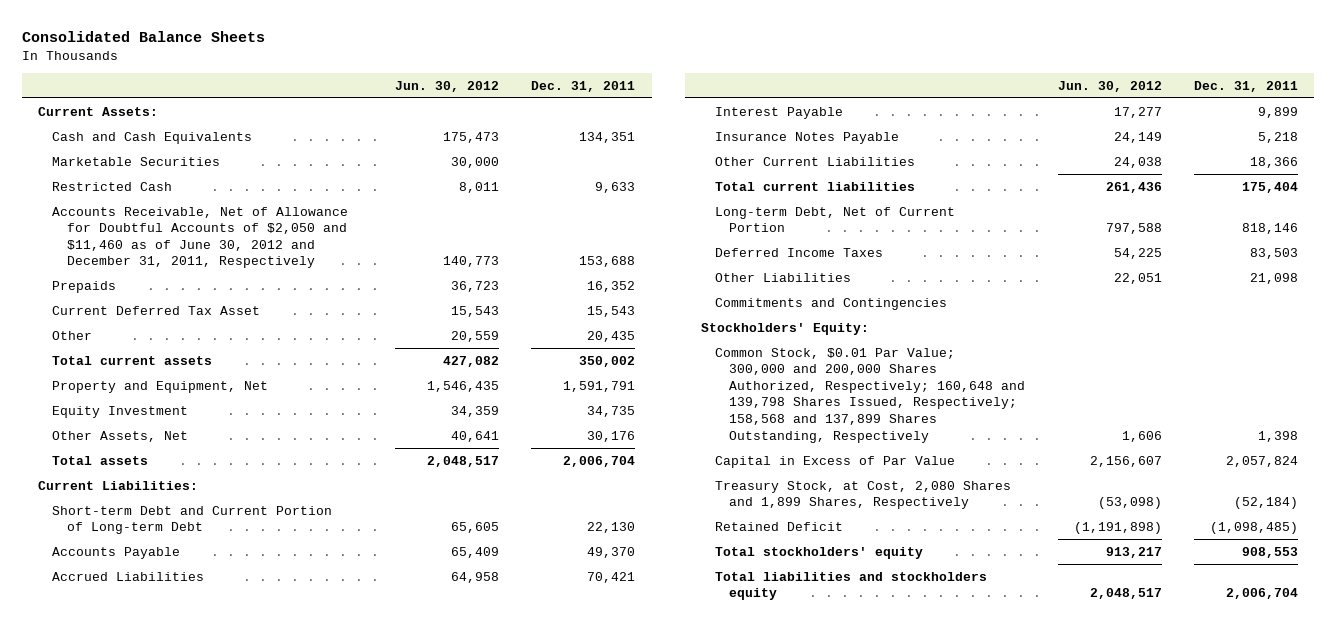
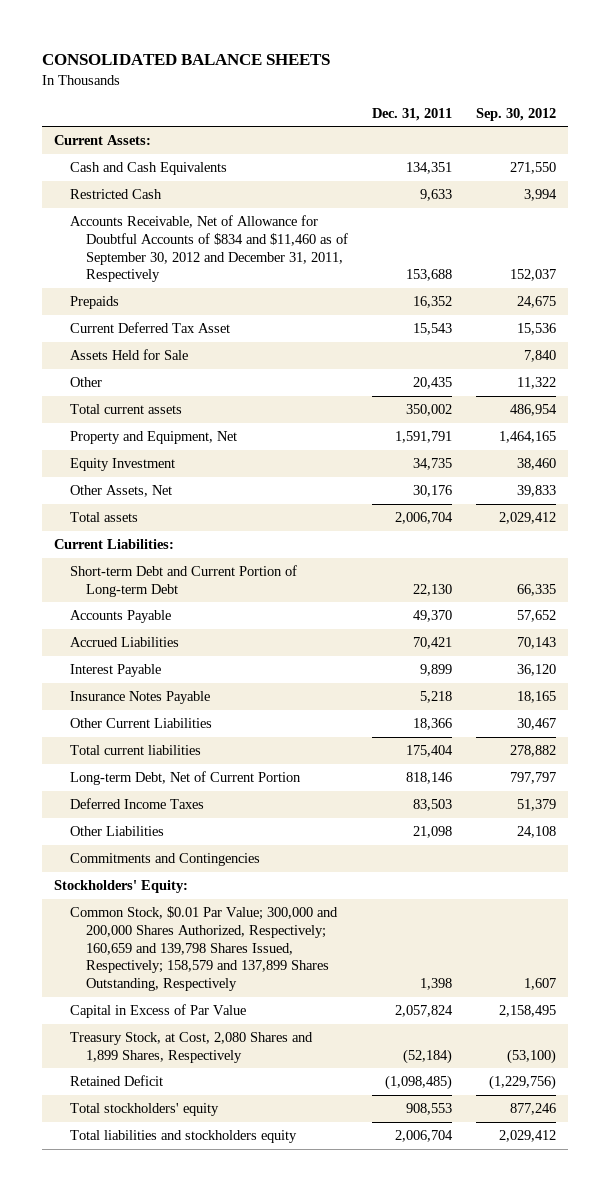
[21,31,265,43] Consolidated Balance Sheets -> [42,54,331,66] CONSOLIDATED BALANCE SHEETS
[395,80,500,92] Jun. 30, 2012 -> none
none -> [476,107,557,121] Sep. 30, 2012
[52,156,221,166] Marketable Securities -> none
[52,206,349,269] Accounts Receivable, Net of Allowance for Doubtful Accounts of $2,050 and $11,460 as of June 30, 2012 and December 31, 2011, Respectively -> [70,215,348,283] Accounts Receivable, Net of Allowance for Doubtful Accounts of $834 and $11,460 as of September 30, 2012 and December 31, 2011, Respectively
none -> [70,349,189,361] Assets Held for Sale
[714,347,1026,443] Common Stock, $0.01 Par Value; 300,000 and 200,000 Shares Authorized, Respectively; 160,648 and 139,798 Shares Issued, Respectively; 158,568 and 137,899 Shares Outstanding, Respectively -> [70,906,339,992] Common Stock, $0.01 Par Value; 300,000 and 200,000 Shares Authorized, Respectively; 160,659 and 139,798 Shares Issued, Respectively; 158,579 and 137,899 Shares Outstanding, Respectively

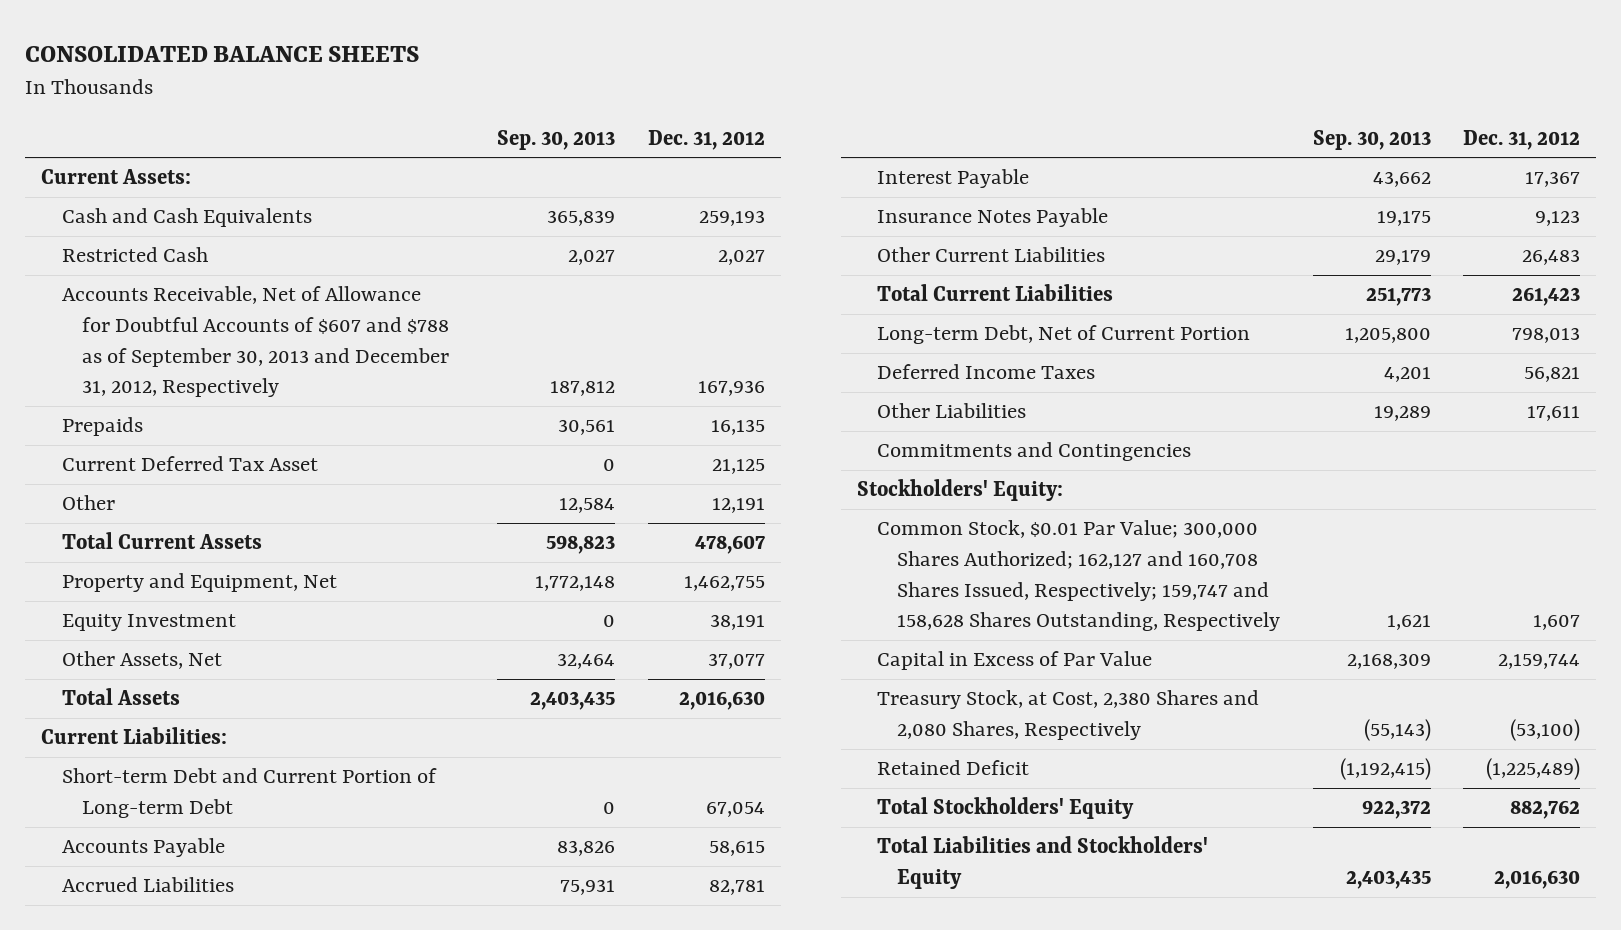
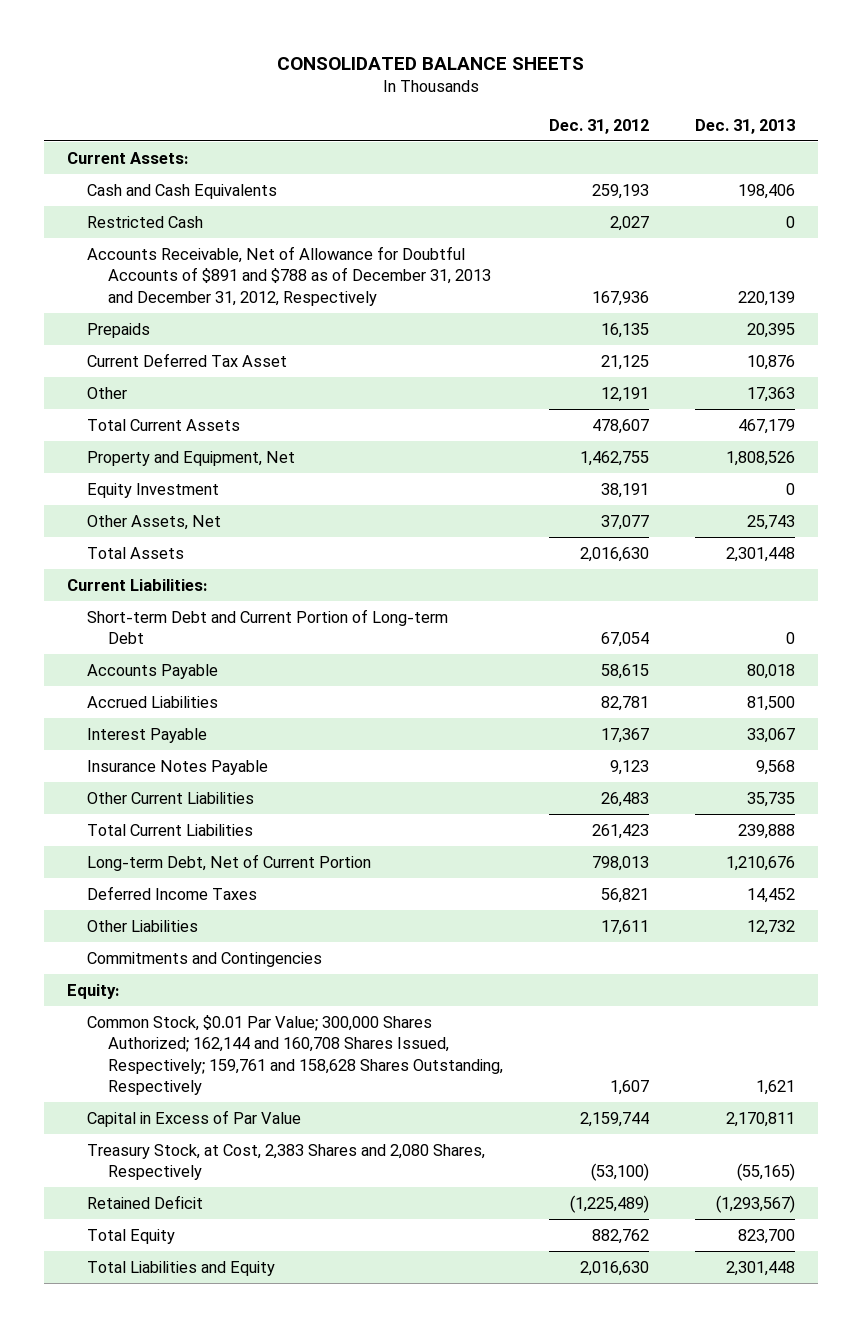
[497,129,616,150] Sep. 30, 2013 -> none
none -> [694,118,795,134] Dec. 31, 2013
[61,286,449,398] Accounts Receivable, Net of Allowance for Doubtful Accounts of $607 and $788 as of September 30, 2013 and December 31, 2012, Respectively -> [87,245,492,306] Accounts Receivable, Net of Allowance for Doubtful Accounts of $891 and $788 as of December 31, 2013 and December 31, 2012, Respectively
[856,479,1063,502] Stockholders' Equity: -> [66,983,119,999] Equity:
[876,520,1281,632] Common Stock, $0.01 Par Value; 300,000 Shares Authorized; 162,127 and 160,708 Shares Issued, Respectively; 159,747 and 158,628 Shares Outstanding, Respectively -> [87,1014,504,1096] Common Stock, $0.01 Par Value; 300,000 Shares Authorized; 162,144 and 160,708 Shares Issued, Respectively; 159,761 and 158,628 Shares Outstanding, Respectively
[876,690,1259,741] Treasury Stock, at Cost, 2,380 Shares and 2,080 Shares, Respectively -> [87,1143,486,1181] Treasury Stock, at Cost, 2,383 Shares and 2,080 Shares, Respectively
[876,797,1134,820] Total Stockholders' Equity -> [87,1228,176,1244] Total Equity
[876,836,1208,890] Total Liabilities and Stockholders' Equity -> [87,1260,276,1276] Total Liabilities and Equity

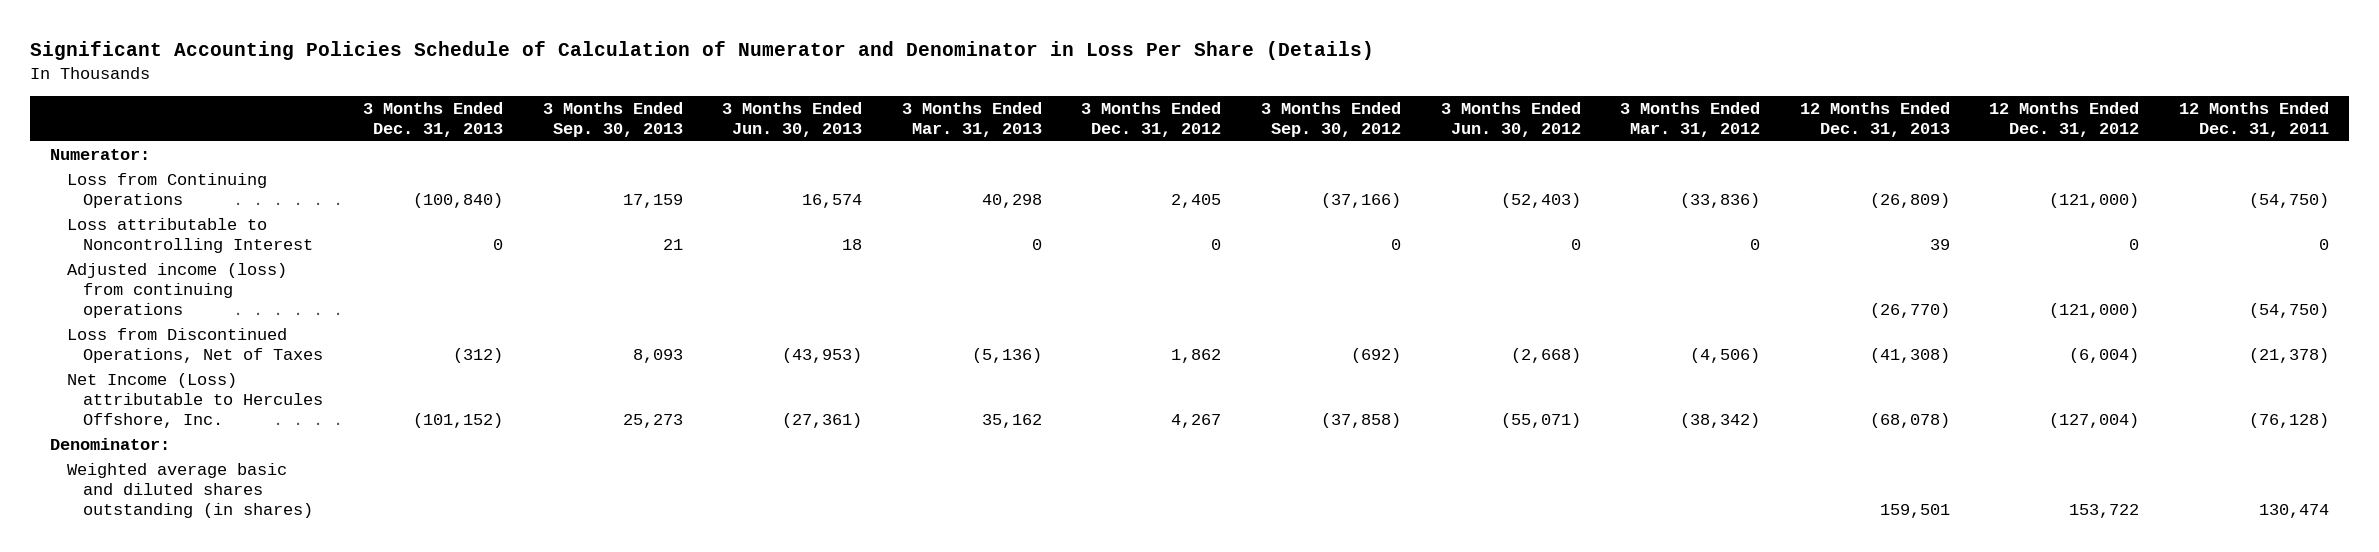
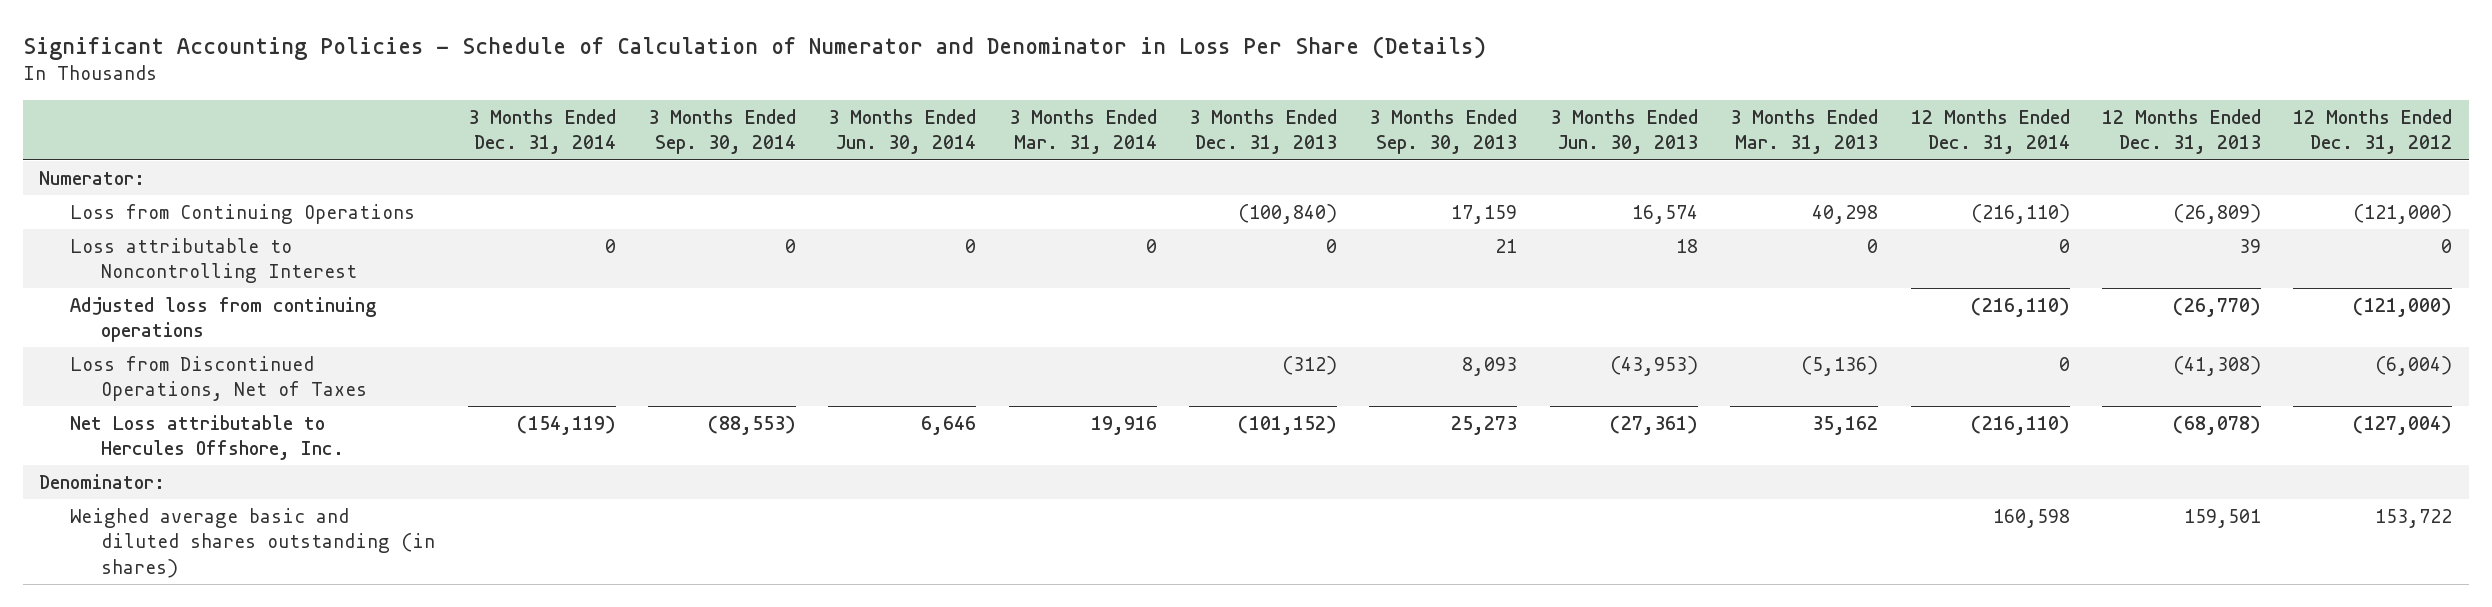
[30,41,1375,61] Significant Accounting Policies Schedule of Calculation of Numerator and Denominator in Loss Per Share (Details) -> [23,35,1487,60] Significant Accounting Policies - Schedule of Calculation of Numerator and Denominator in Loss Per Share (Details)
[1081,101,1222,137] 3 Months Ended Dec. 31, 2012 -> none
[1261,101,1402,137] 3 Months Ended Sep. 30, 2012 -> none
[1440,101,1581,137] 3 Months Ended Jun. 30, 2012 -> none
[1620,101,1761,137] 3 Months Ended Mar. 31, 2012 -> none
[2179,101,2330,137] 12 Months Ended Dec. 31, 2011 -> none
none -> [467,108,616,155] 3 Months Ended Dec. 31, 2014
none -> [648,108,797,155] 3 Months Ended Sep. 30, 2014
none -> [828,108,977,155] 3 Months Ended Jun. 30, 2014
none -> [1008,108,1157,155] 3 Months Ended Mar. 31, 2014
none -> [1910,108,2070,155] 12 Months Ended Dec. 31, 2014
[66,262,287,318] Adjusted income (loss) from continuing operations -> [70,296,377,343] Adjusted loss from continuing operations
[66,372,324,428] Net Income (Loss) attributable to Hercules Offshore, Inc. -> [70,414,345,461] Net Loss attributable to Hercules Offshore, Inc.
[66,462,314,518] Weighted average basic and diluted shares outstanding (in shares) -> [70,507,436,578] Weighed average basic and diluted shares outstanding (in shares)

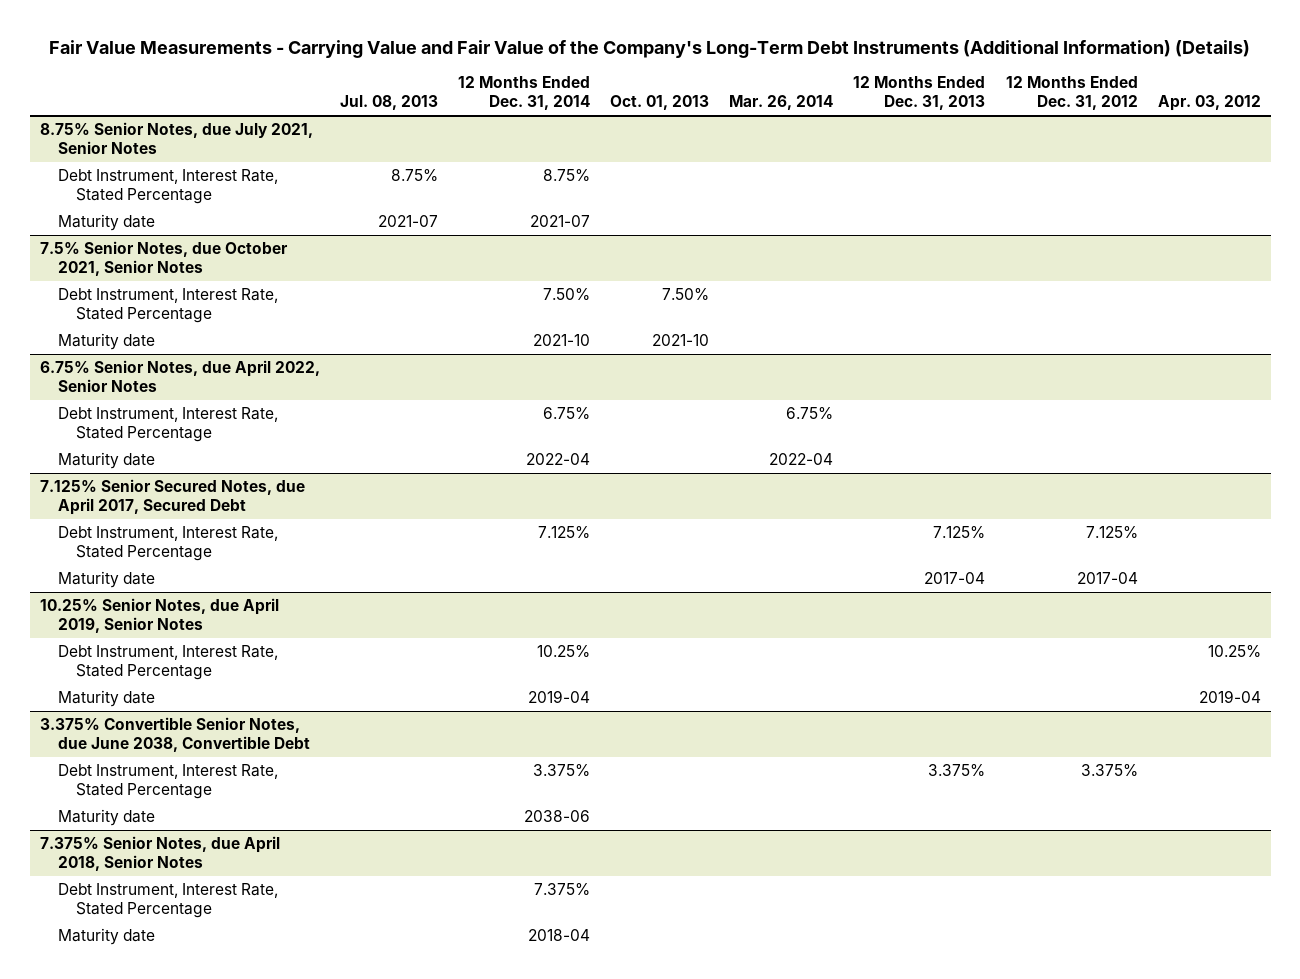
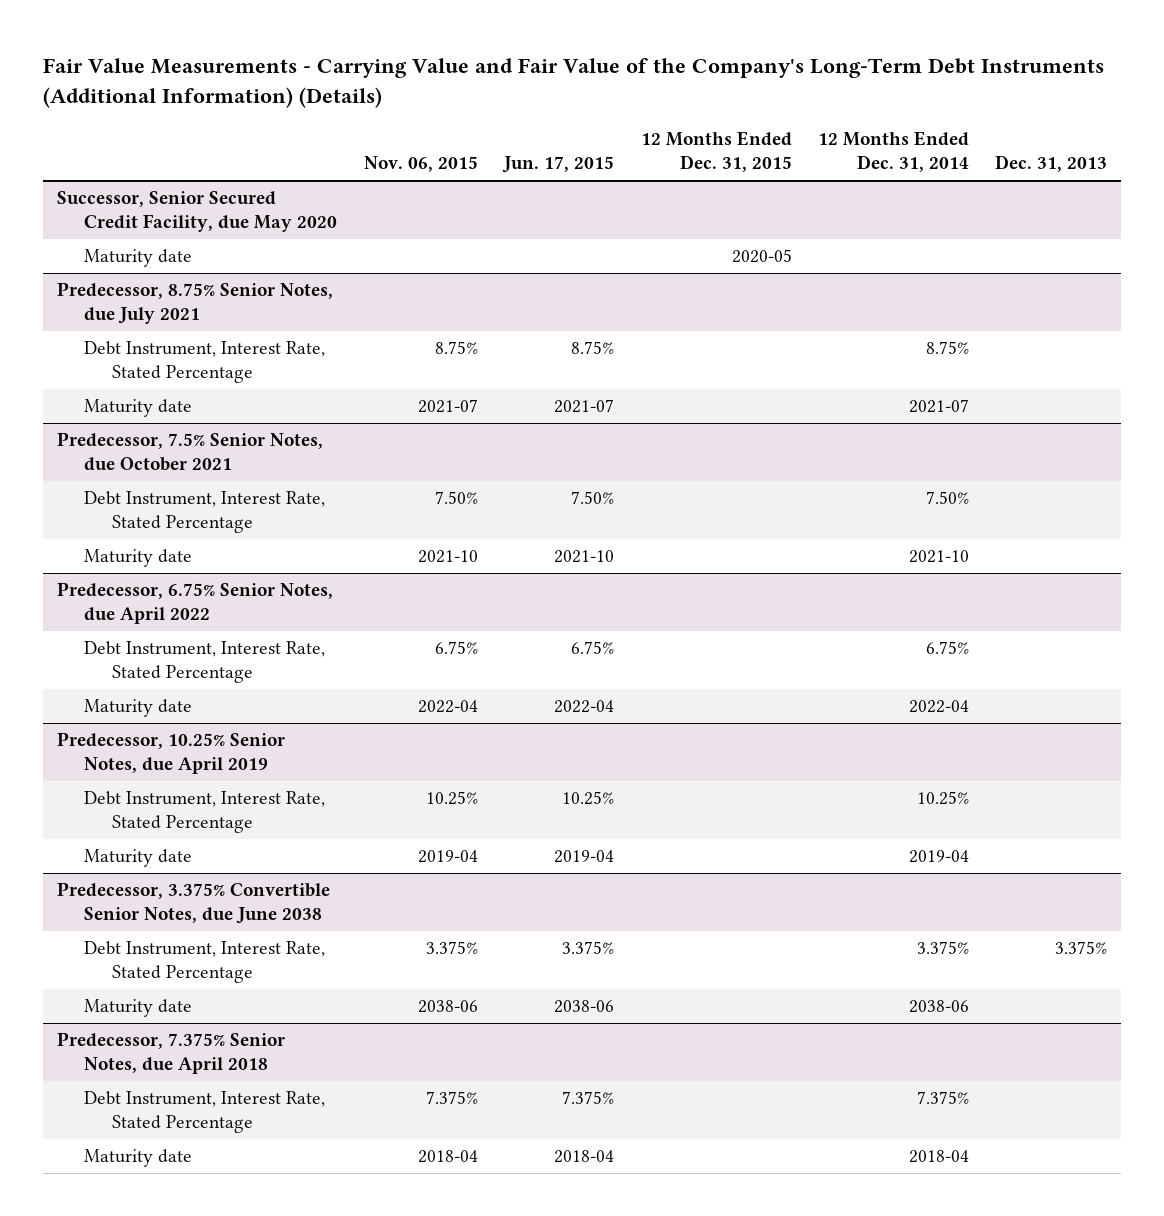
[339,95,438,111] Jul. 08, 2013 -> none
[610,95,710,111] Oct. 01, 2013 -> none
[729,95,834,111] Mar. 26, 2014 -> none
[853,76,986,111] 12 Months Ended Dec. 31, 2013 -> none
[1005,76,1138,111] 12 Months Ended Dec. 31, 2012 -> none
[1157,95,1261,112] Apr. 03, 2012 -> none
none -> [363,156,478,173] Nov. 06, 2015
none -> [502,156,615,174] Jun. 17, 2015
none -> [640,131,792,173] 12 Months Ended Dec. 31, 2015
none -> [995,155,1108,173] Dec. 31, 2013
none -> [56,191,338,233] Successor, Senior Secured Credit Facility, due May 2020
none -> [84,249,193,268] Maturity date
[39,122,313,155] 8.75% Senior Notes, due July 2021, Senior Notes -> [56,282,333,325] Predecessor, 8.75% Senior Notes, due July 2021
[39,241,288,277] 7.5% Senior Notes, due October 2021, Senior Notes -> [56,432,323,472] Predecessor, 7.5% Senior Notes, due October 2021
[39,360,320,393] 6.75% Senior Notes, due April 2022, Senior Notes -> [56,582,333,625] Predecessor, 6.75% Senior Notes, due April 2022
[39,479,305,516] 7.125% Senior Secured Notes, due April 2017, Secured Debt -> none
[57,526,278,562] Debt Instrument, Interest Rate, Stated Percentage -> none
[57,571,155,589] Maturity date -> none
[39,598,279,634] 10.25% Senior Notes, due April 2019, Senior Notes -> [56,732,285,775] Predecessor, 10.25% Senior Notes, due April 2019
[39,717,310,753] 3.375% Convertible Senior Notes, due June 2038, Convertible Debt -> [56,882,330,925] Predecessor, 3.375% Convertible Senior Notes, due June 2038
[39,836,280,872] 7.375% Senior Notes, due April 2018, Senior Notes -> [56,1032,285,1075] Predecessor, 7.375% Senior Notes, due April 2018

